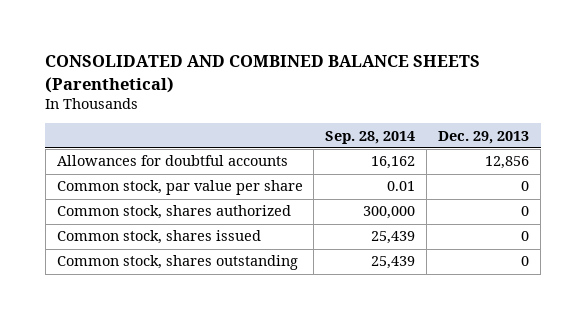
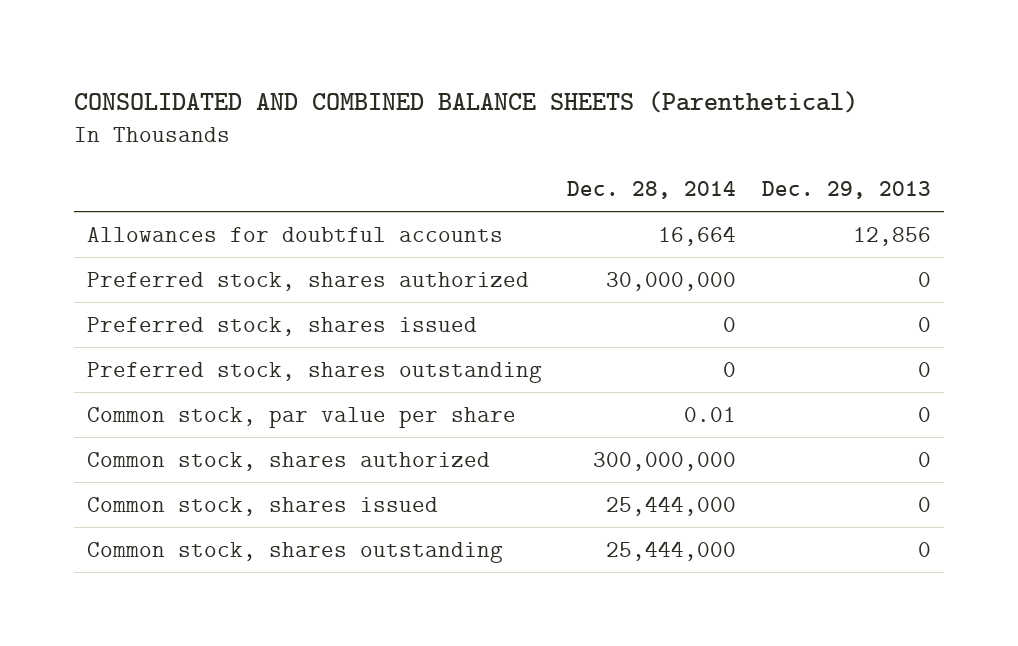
[325,130,416,144] Sep. 28, 2014 -> none
none -> [567,180,737,199] Dec. 28, 2014
none -> [86,271,529,291] Preferred stock, shares authorized
none -> [86,316,477,336] Preferred stock, shares issued
none -> [86,361,542,383] Preferred stock, shares outstanding

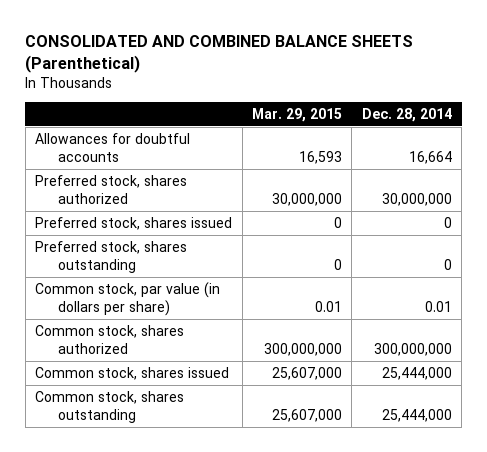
[762,180,932,199] Dec. 29, 2013 -> none
none -> [252,107,343,122] Mar. 29, 2015
[86,406,516,428] Common stock, par value per share -> [35,281,221,316] Common stock, par value (in dollars per share)

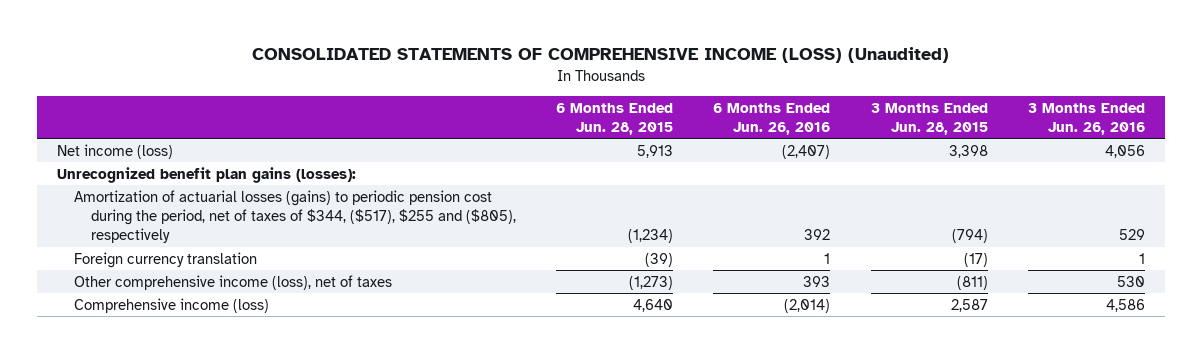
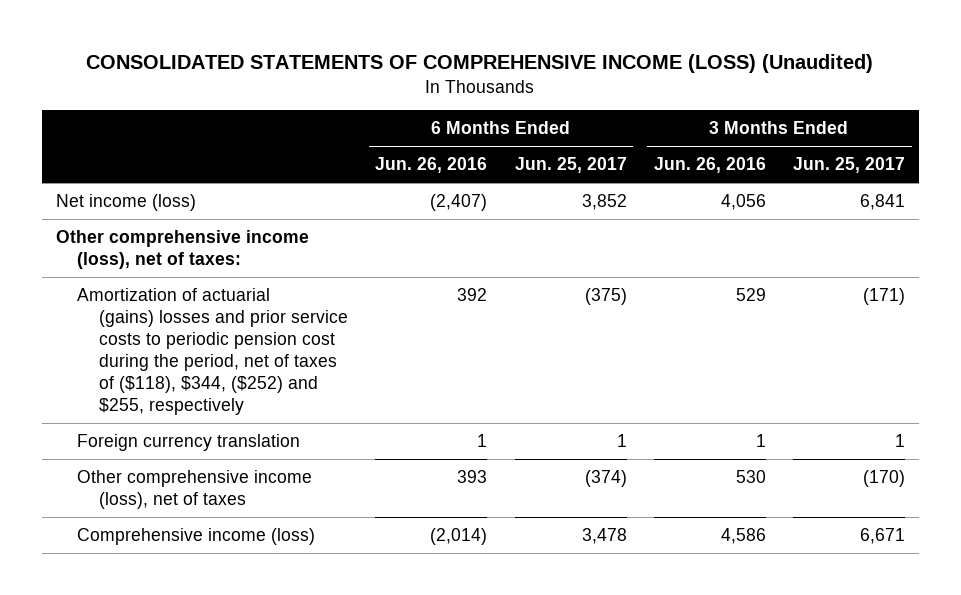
[556,102,674,135] 6 Months Ended Jun. 28, 2015 -> none
[870,102,988,135] 3 Months Ended Jun. 28, 2015 -> none
none -> [514,157,627,174] Jun. 25, 2017
none -> [792,157,905,174] Jun. 25, 2017
[57,166,357,183] Unrecognized benefit plan gains (losses): -> none
none -> [55,229,309,270] Other comprehensive income (loss), net of taxes:
[74,189,516,244] Amortization of actuarial losses (gains) to periodic pension cost during the period, net of taxes of $344, ($517), $255 and ($805), respectively -> [77,287,349,416] Amortization of actuarial (gains) losses and prior service costs to periodic pension cost during the period, net of taxes of ($118), $344, ($252) and $255, respectively

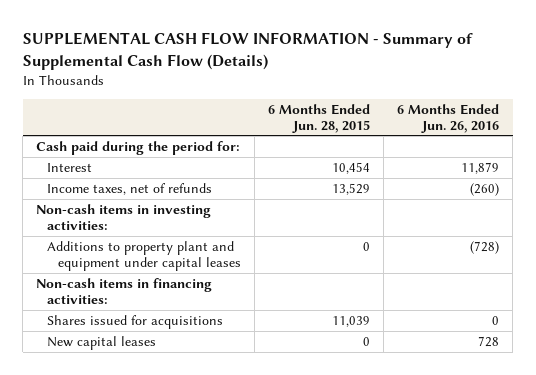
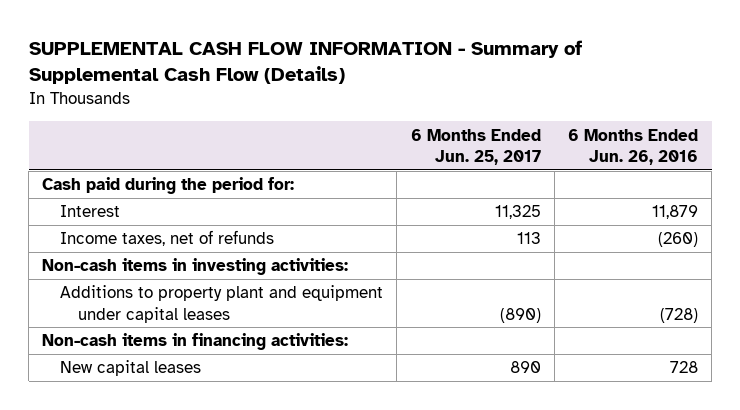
[267,103,370,133] 6 Months Ended Jun. 28, 2015 -> none
none -> [410,128,541,165] 6 Months Ended Jun. 25, 2017
[47,314,224,329] Shares issued for acquisitions -> none

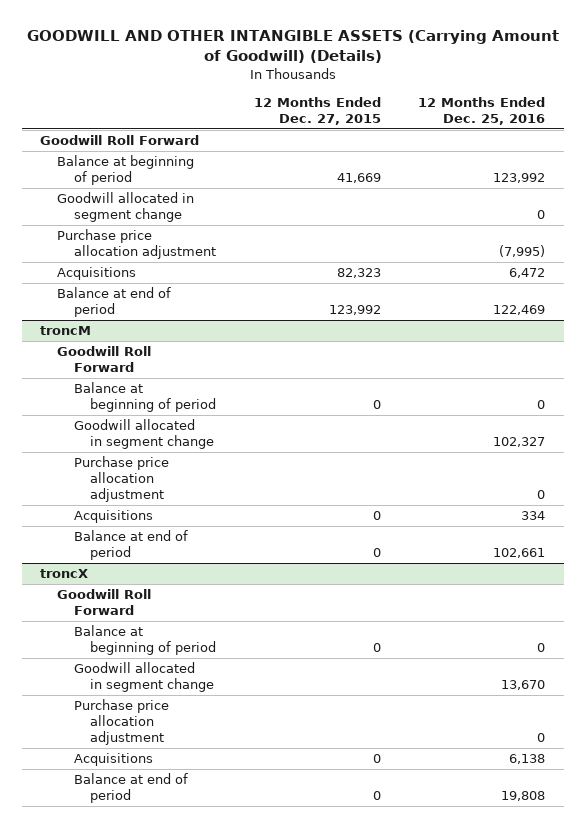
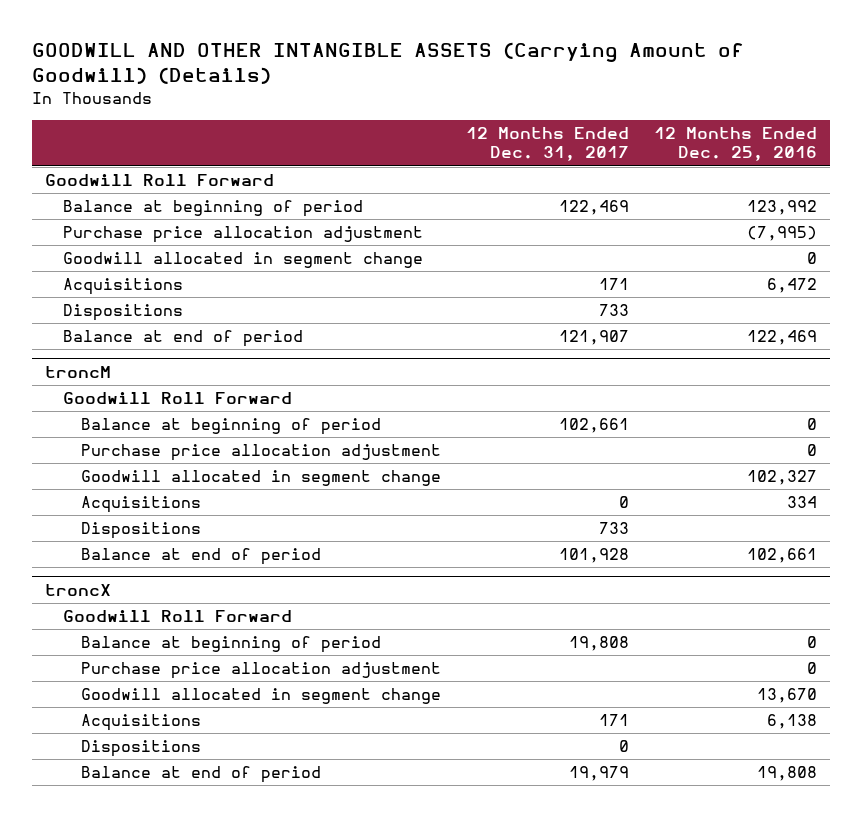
[253,96,381,125] 12 Months Ended Dec. 27, 2015 -> none
none -> [465,127,629,162] 12 Months Ended Dec. 31, 2017
[57,192,195,223] Goodwill allocated in segment change -> [62,252,423,269] Goodwill allocated in segment change
none -> [62,304,183,322] Dispositions
[73,419,215,450] Goodwill allocated in segment change -> [80,470,441,487] Goodwill allocated in segment change
none -> [80,522,201,540] Dispositions
[73,662,215,693] Goodwill allocated in segment change -> [80,688,441,705] Goodwill allocated in segment change
none -> [80,740,201,758] Dispositions

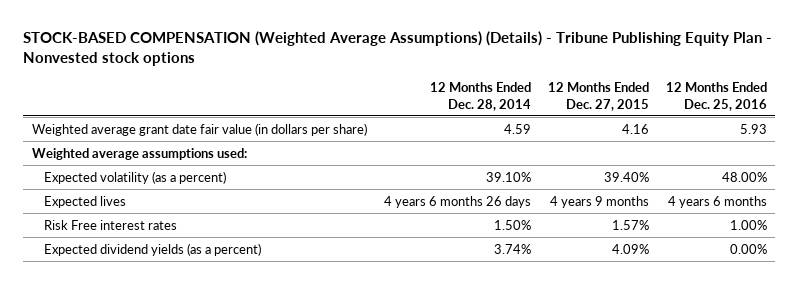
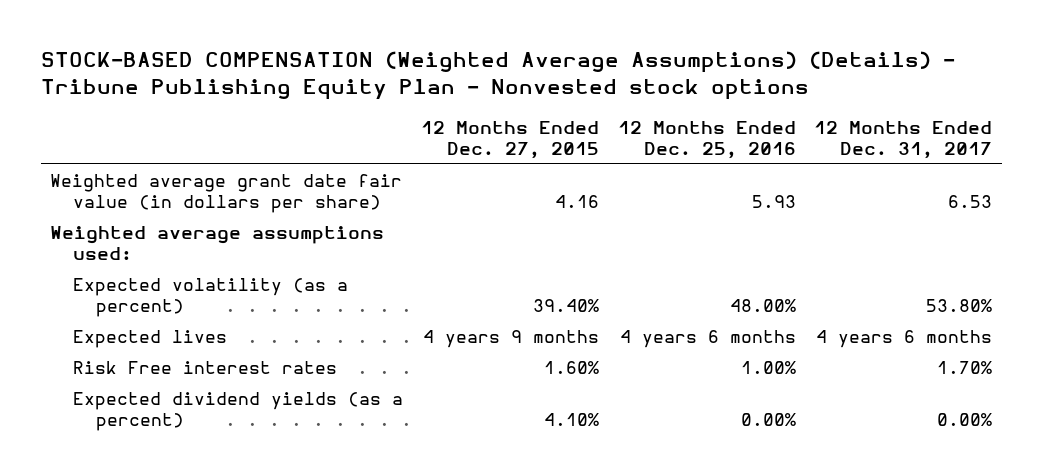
[429,82,531,111] 12 Months Ended Dec. 28, 2014 -> none
none -> [814,120,993,160] 12 Months Ended Dec. 31, 2017
[611,219,649,230] 1.57% -> [544,360,600,374] 1.60%
[611,243,649,254] 4.09% -> [544,413,600,427] 4.10%

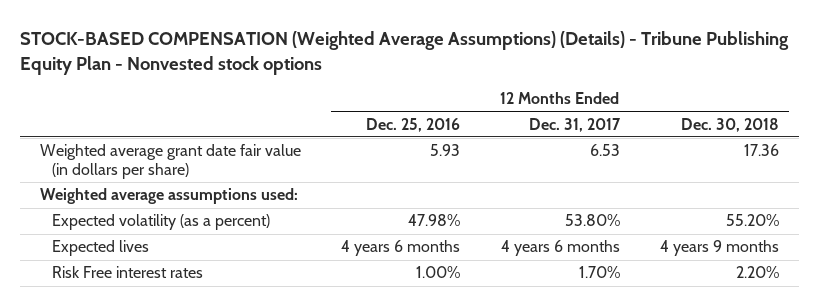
[421,120,600,160] 12 Months Ended Dec. 27, 2015 -> none
none -> [681,117,780,132] Dec. 30, 2018
[729,299,796,313] 48.00% -> [408,214,461,227] 47.98%
[72,391,403,432] Expected dividend yields (as a percent) -> none

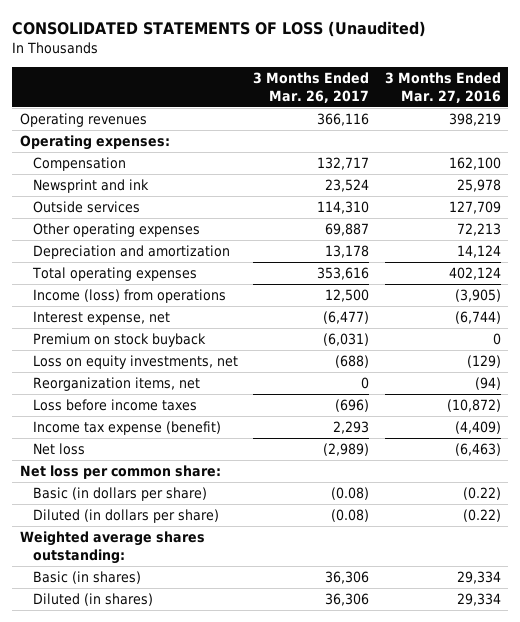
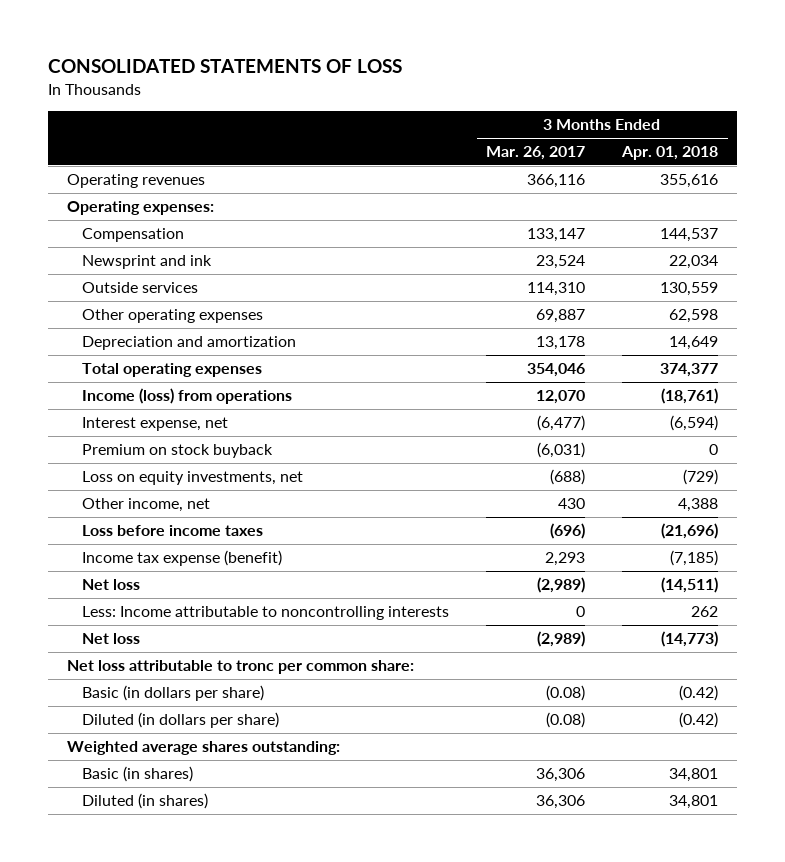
[11,20,426,37] CONSOLIDATED STATEMENTS OF LOSS (Unaudited) -> [48,59,403,74] CONSOLIDATED STATEMENTS OF LOSS
[384,71,501,103] 3 Months Ended Mar. 27, 2016 -> none
none -> [621,146,719,161] Apr. 01, 2018
[317,157,370,171] 132,717 -> [527,228,586,243] 133,147
[317,267,370,281] 353,616 -> [527,363,586,378] 354,046
[325,289,370,303] 12,500 -> [536,390,586,405] 12,070
[33,377,201,392] Reorganization items, net -> none
none -> [82,498,211,513] Other income, net
none -> [82,606,450,621] Less: Income attributable to noncontrolling interests
none -> [82,633,141,645] Net loss
[19,465,221,480] Net loss per common share: -> [66,660,414,675] Net loss attributable to tronc per common share:

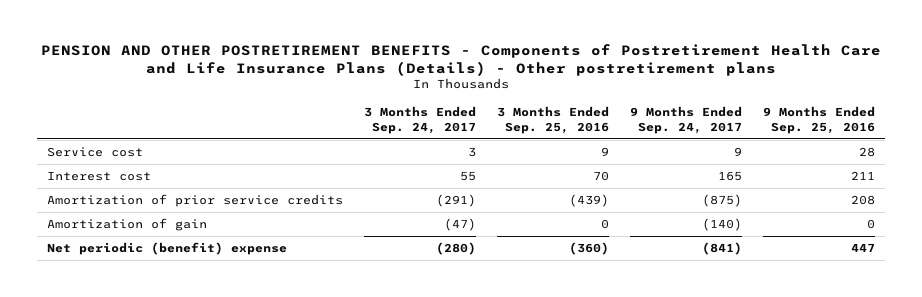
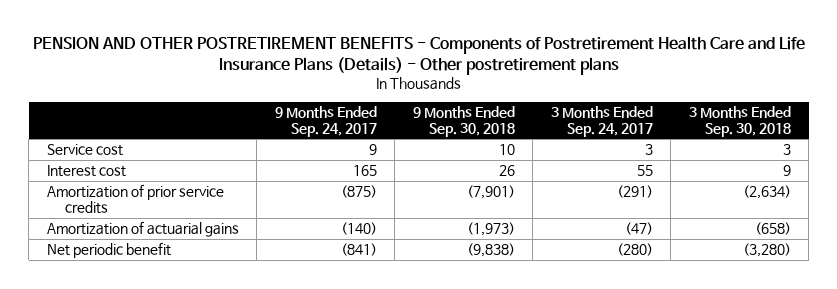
[496,105,609,134] 3 Months Ended Sep. 25, 2016 -> none
[762,105,875,134] 9 Months Ended Sep. 25, 2016 -> none
none -> [412,105,515,137] 9 Months Ended Sep. 30, 2018
none -> [688,105,791,137] 3 Months Ended Sep. 30, 2018
[47,218,208,232] Amortization of gain -> [46,221,239,238] Amortization of actuarial gains
[47,242,288,256] Net periodic (benefit) expense -> [46,242,171,259] Net periodic benefit

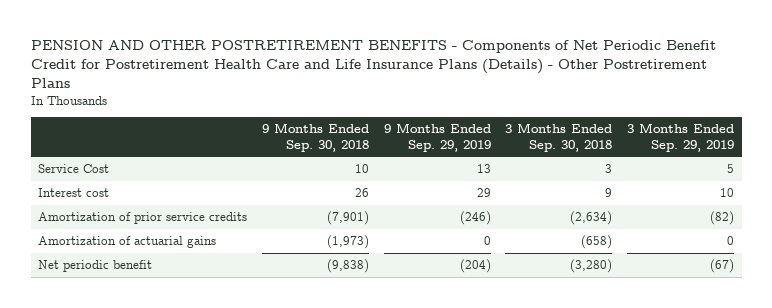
[32,36,805,76] PENSION AND OTHER POSTRETIREMENT BENEFITS - Components of Postretirement Health Care and Life Insurance Plans (Details) - Other postretirement plans -> [30,39,716,89] PENSION AND OTHER POSTRETIREMENT BENEFITS - Components of Net Periodic Benefit Credit for Postretirement Health Care and Life Insurance Plans (Details) - Other Postretirement Plans
[274,105,377,137] 9 Months Ended Sep. 24, 2017 -> none
[550,105,653,137] 3 Months Ended Sep. 24, 2017 -> none
none -> [383,123,491,152] 9 Months Ended Sep. 29, 2019
none -> [627,123,735,152] 3 Months Ended Sep. 29, 2019
[46,144,123,157] Service cost -> [38,164,110,174] Service Cost

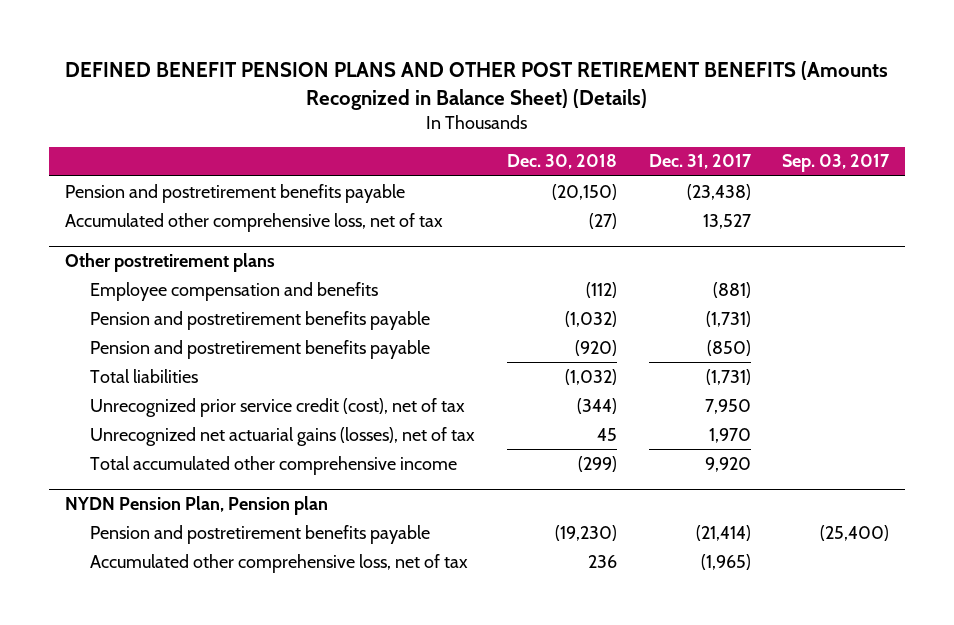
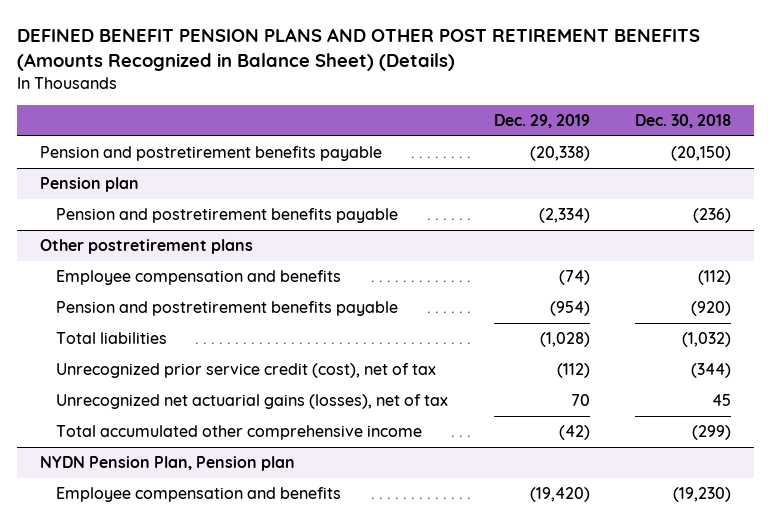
[648,154,752,170] Dec. 31, 2017 -> none
[782,154,891,173] Sep. 03, 2017 -> none
none -> [493,113,590,128] Dec. 29, 2019
[65,212,444,232] Accumulated other comprehensive loss, net of tax -> none
none -> [39,177,139,193] Pension plan
none -> [56,208,399,224] Pension and postretirement benefits payable
[90,310,431,330] Pension and postretirement benefits payable -> none
[90,553,469,573] Accumulated other comprehensive loss, net of tax -> none
[90,524,431,544] Pension and postretirement benefits payable -> [56,487,342,503] Employee compensation and benefits

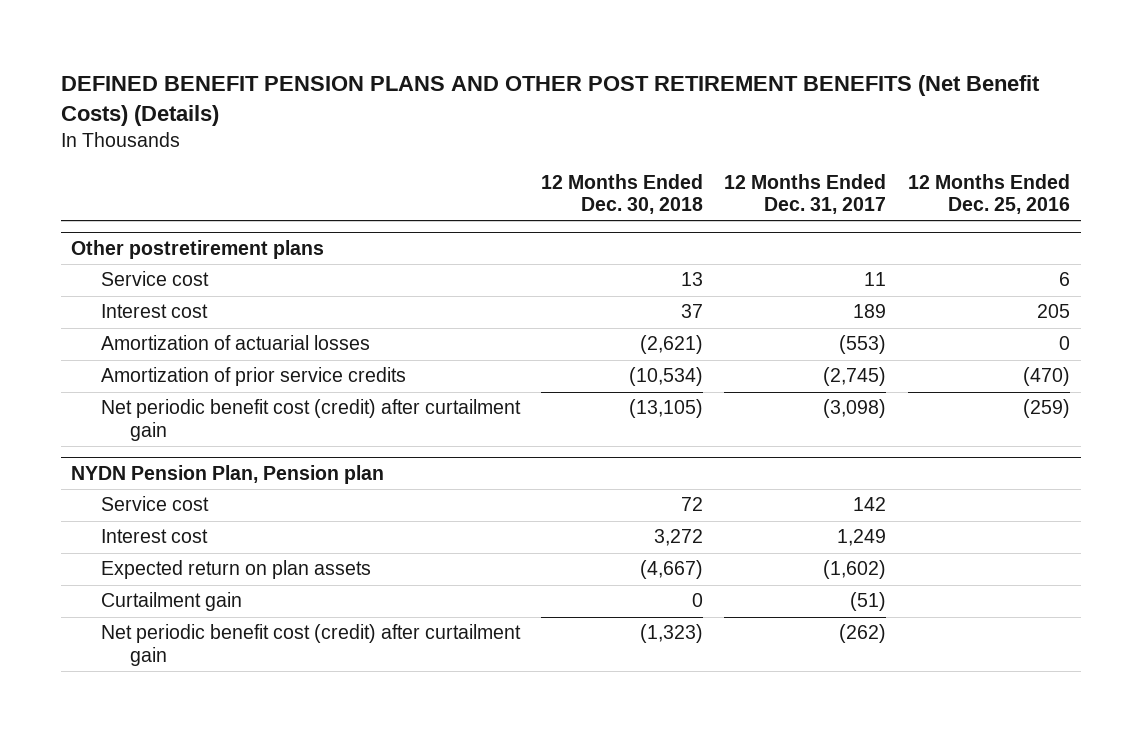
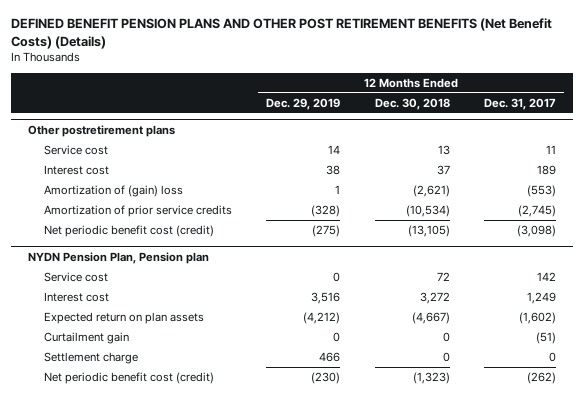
[907,173,1070,215] 12 Months Ended Dec. 25, 2016 -> none
none -> [266,97,341,110] Dec. 29, 2019
[100,335,370,351] Amortization of actuarial losses -> [44,184,184,197] Amortization of (gain) loss
[100,399,521,442] Net periodic benefit cost (credit) after curtailment gain -> [44,224,215,237] Net periodic benefit cost (credit)
none -> [44,351,139,364] Settlement charge
[100,624,521,667] Net periodic benefit cost (credit) after curtailment gain -> [44,371,215,384] Net periodic benefit cost (credit)

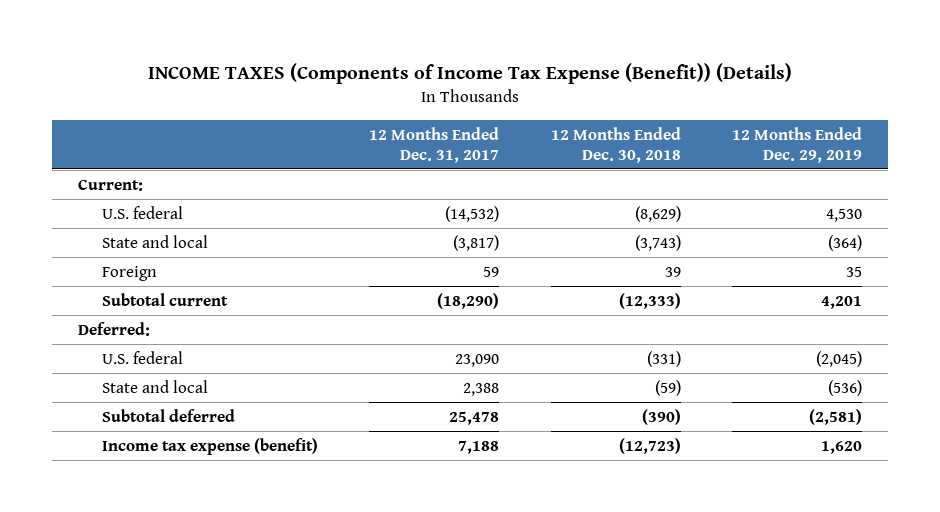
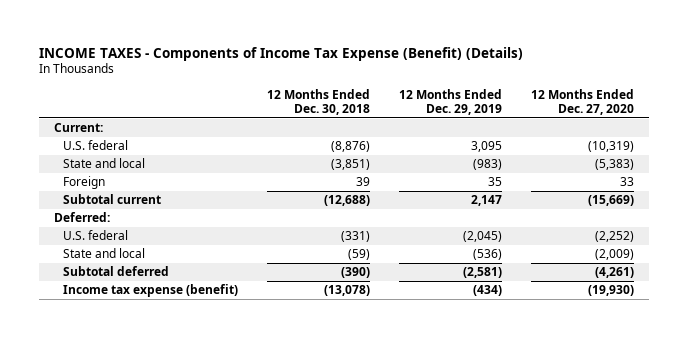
[148,63,793,85] INCOME TAXES (Components of Income Tax Expense (Benefit)) (Details) -> [39,46,524,61] INCOME TAXES - Components of Income Tax Expense (Benefit) (Details)
[369,126,500,163] 12 Months Ended Dec. 31, 2017 -> none
none -> [531,88,635,115] 12 Months Ended Dec. 27, 2020
[634,206,681,223] (8,629) -> [331,141,371,153] (8,876)
[826,209,863,223] 4,530 -> [471,141,503,153] 3,095
[634,235,681,252] (3,743) -> [331,159,371,171] (3,851)
[828,235,863,252] (364) -> [473,159,503,171] (983)
[618,293,681,310] (12,333) -> [324,195,371,207] (12,688)
[821,296,863,310] 4,201 -> [471,195,503,207] 2,147
[618,438,681,455] (12,723) -> [324,285,371,297] (13,078)
[821,441,863,455] 1,620 -> [473,285,503,297] (434)

